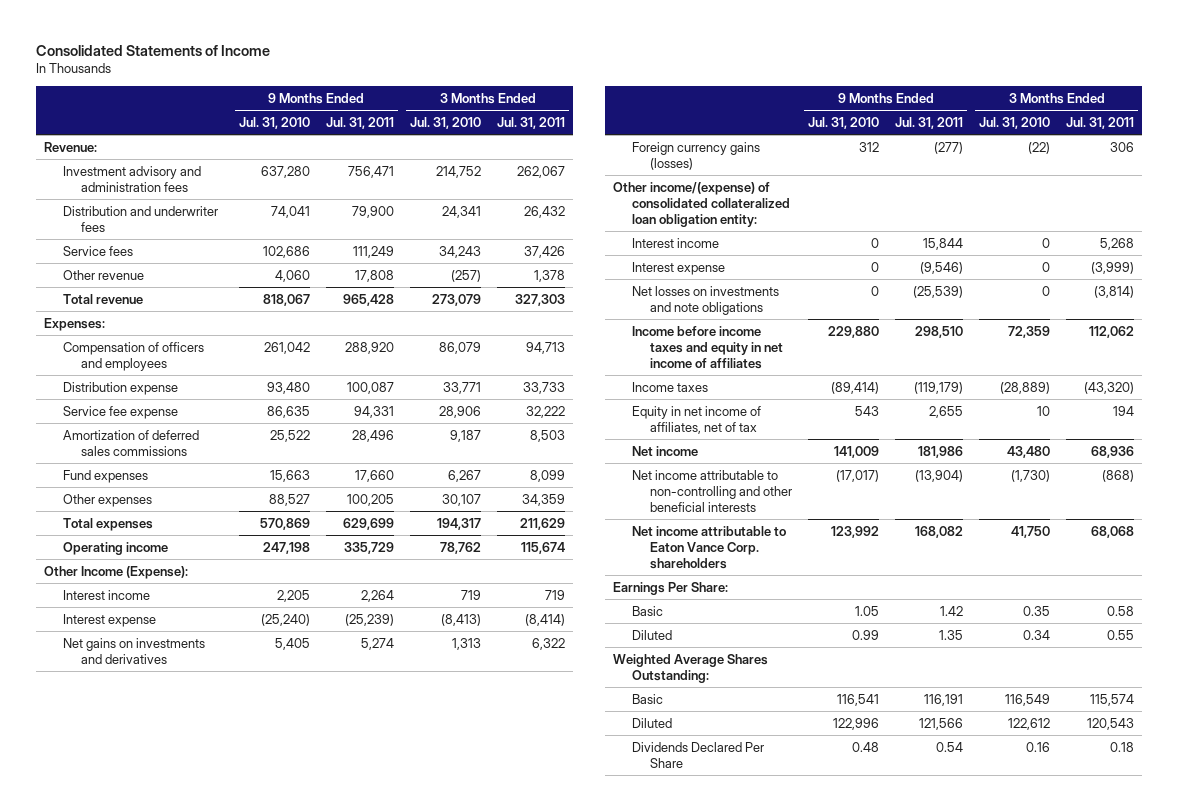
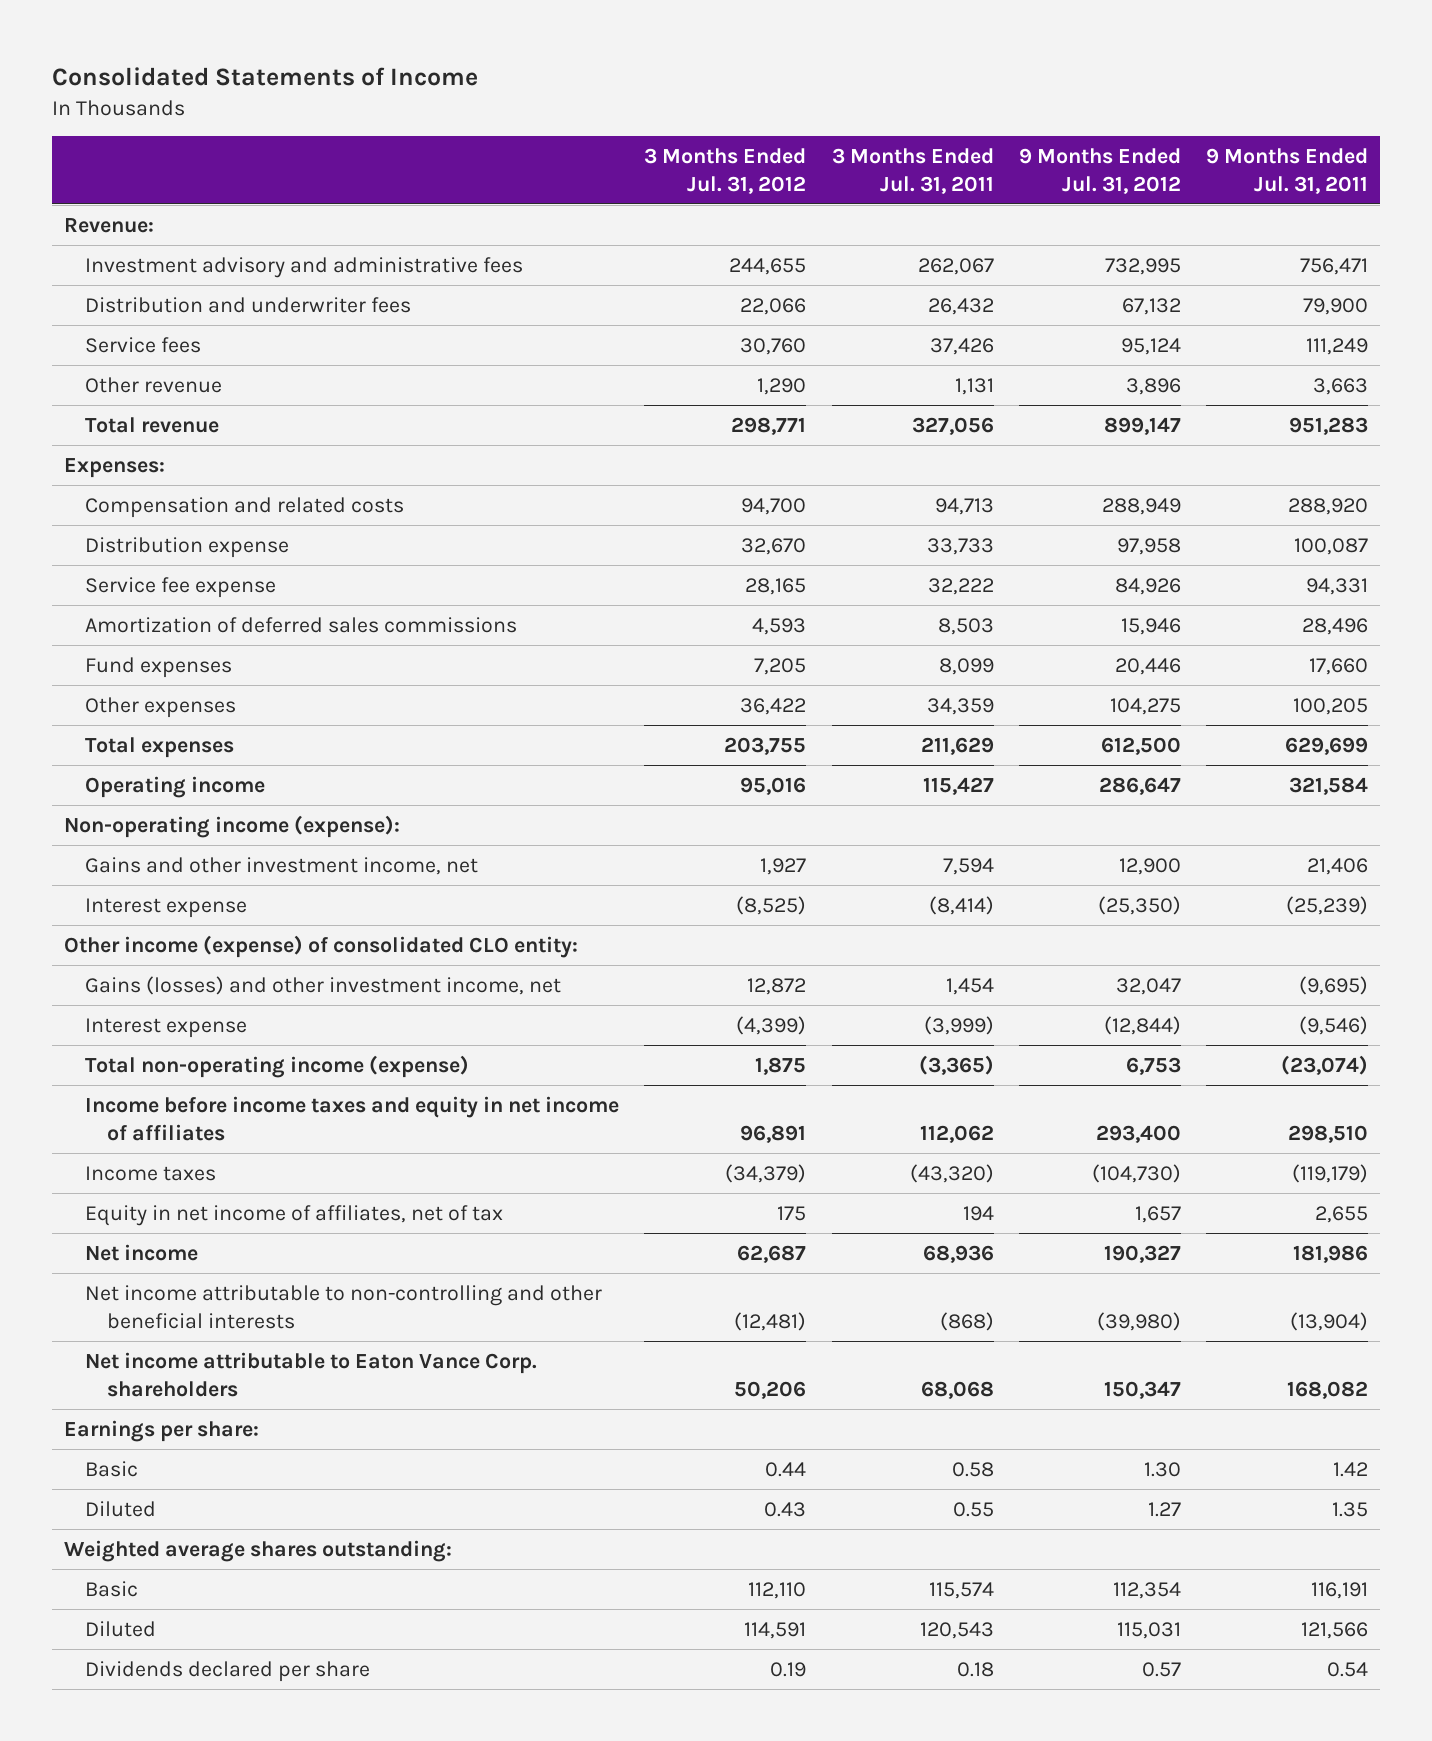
[238,116,310,129] Jul. 31, 2010 -> none
[410,116,482,129] Jul. 31, 2010 -> none
none -> [644,148,807,195] 3 Months Ended Jul. 31, 2012
none -> [1018,148,1181,195] 9 Months Ended Jul. 31, 2012
[62,165,201,192] Investment advisory and administration fees -> [85,256,524,278] Investment advisory and administrative fees
[355,269,395,282] 17,808 -> [1312,377,1368,395] 3,663
[534,269,566,282] 1,378 -> [954,377,994,395] 1,131
[343,293,395,306] 965,428 -> [1288,416,1368,435] 951,283
[515,293,566,306] 327,303 -> [911,416,994,435] 327,056
[62,341,204,371] Compensation of officers and employees -> [85,496,405,518] Compensation and related costs
[62,589,150,600] Interest income -> none
[344,541,395,554] 335,729 -> [1288,776,1368,795] 321,584
[521,541,566,554] 115,674 -> [922,776,994,795] 115,427
[44,565,189,579] Other Income (Expense): -> [64,814,401,838] Non-operating income (expense):
none -> [85,856,479,875] Gains and other investment income, net
[62,637,205,664] Net gains on investments and derivatives -> none
[631,141,760,170] Foreign currency gains (losses) -> none
[631,237,719,248] Interest income -> none
[613,181,790,227] Other income/(expense) of consolidated collateralized loan obligation entity: -> [64,934,579,958] Other income (expense) of consolidated CLO entity:
none -> [85,975,562,995] Gains (losses) and other investment income, net
[631,285,779,315] Net losses on investments and note obligations -> none
none -> [85,1054,470,1078] Total non-operating income (expense)
[613,581,729,595] Earnings Per Share: -> [64,1419,260,1442] Earnings per share:
[613,653,769,683] Weighted Average Shares Outstanding: -> [64,1539,453,1562] Weighted average shares outstanding:
[631,741,764,768] Dividends Declared Per Share -> [85,1660,371,1682] Dividends declared per share

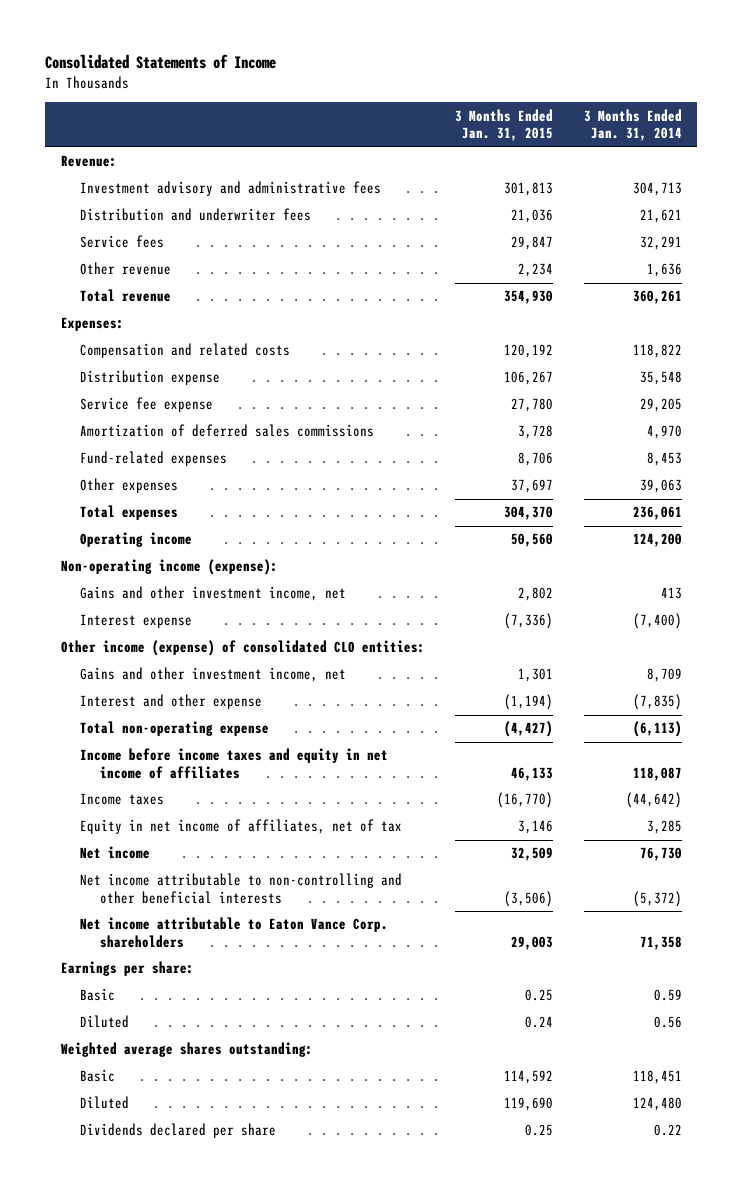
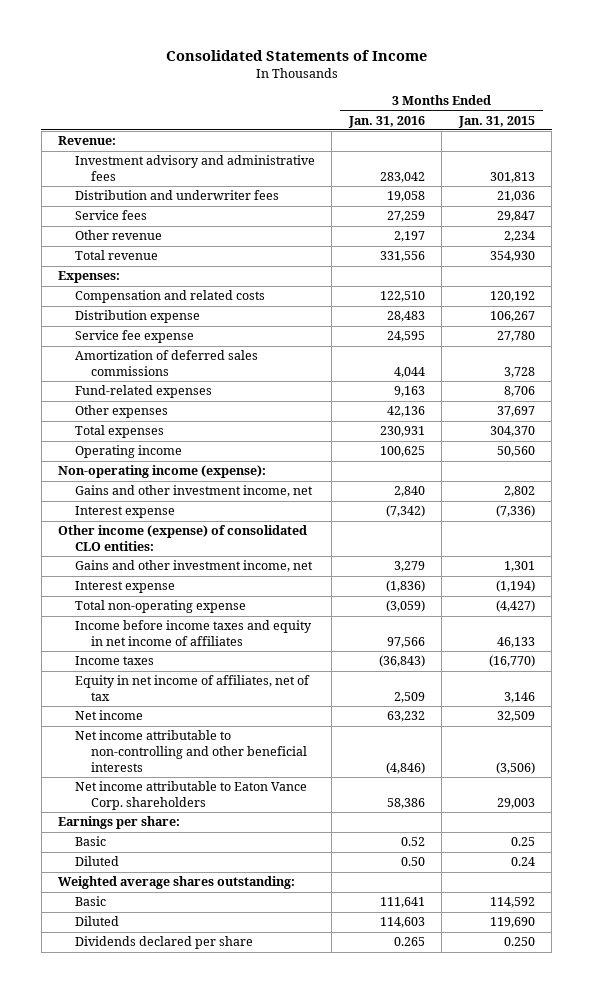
[584,108,683,142] 3 Months Ended Jan. 31, 2014 -> none
none -> [347,115,425,128] Jan. 31, 2016
[80,694,263,710] Interest and other expense -> [74,581,175,594] Interest expense
[525,1124,554,1137] 0.25 -> [503,937,535,947] 0.250

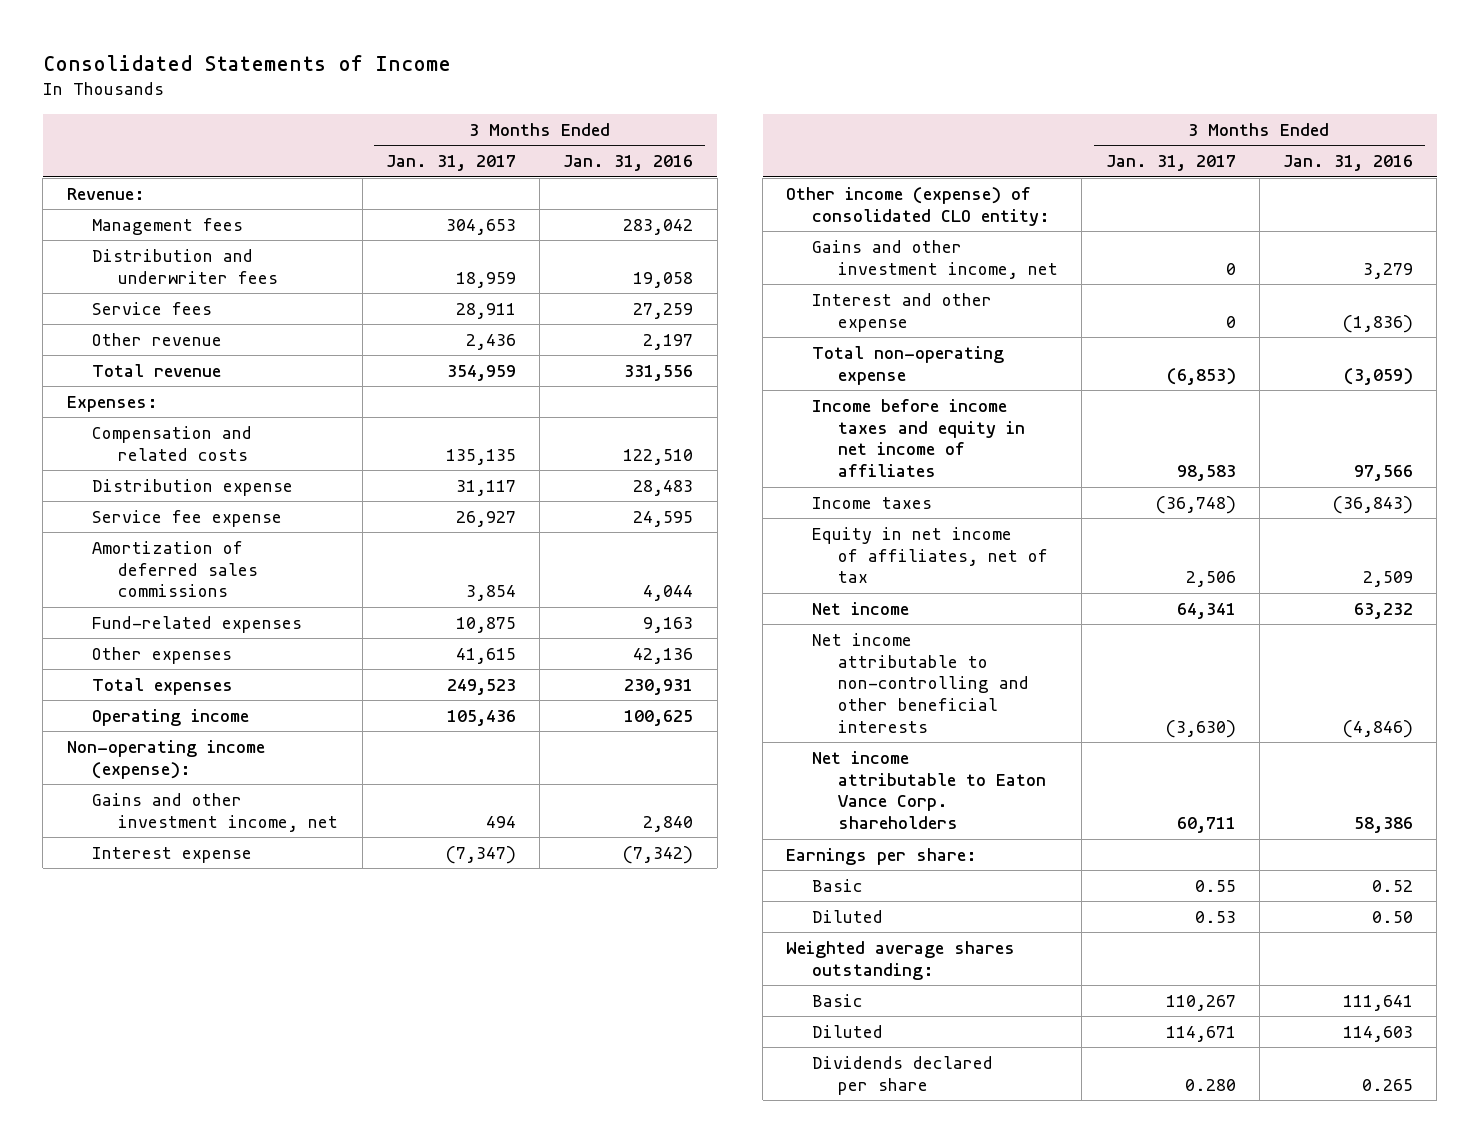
[457,115,535,128] Jan. 31, 2015 -> none
none -> [385,155,516,172] Jan. 31, 2017
[74,155,315,182] Investment advisory and administrative fees -> [92,218,244,236] Management fees
[58,525,308,552] Other income (expense) of consolidated CLO entities: -> [786,187,1051,226] Other income (expense) of consolidated CLO entity:
[74,581,175,594] Interest expense -> [812,293,993,332] Interest and other expense

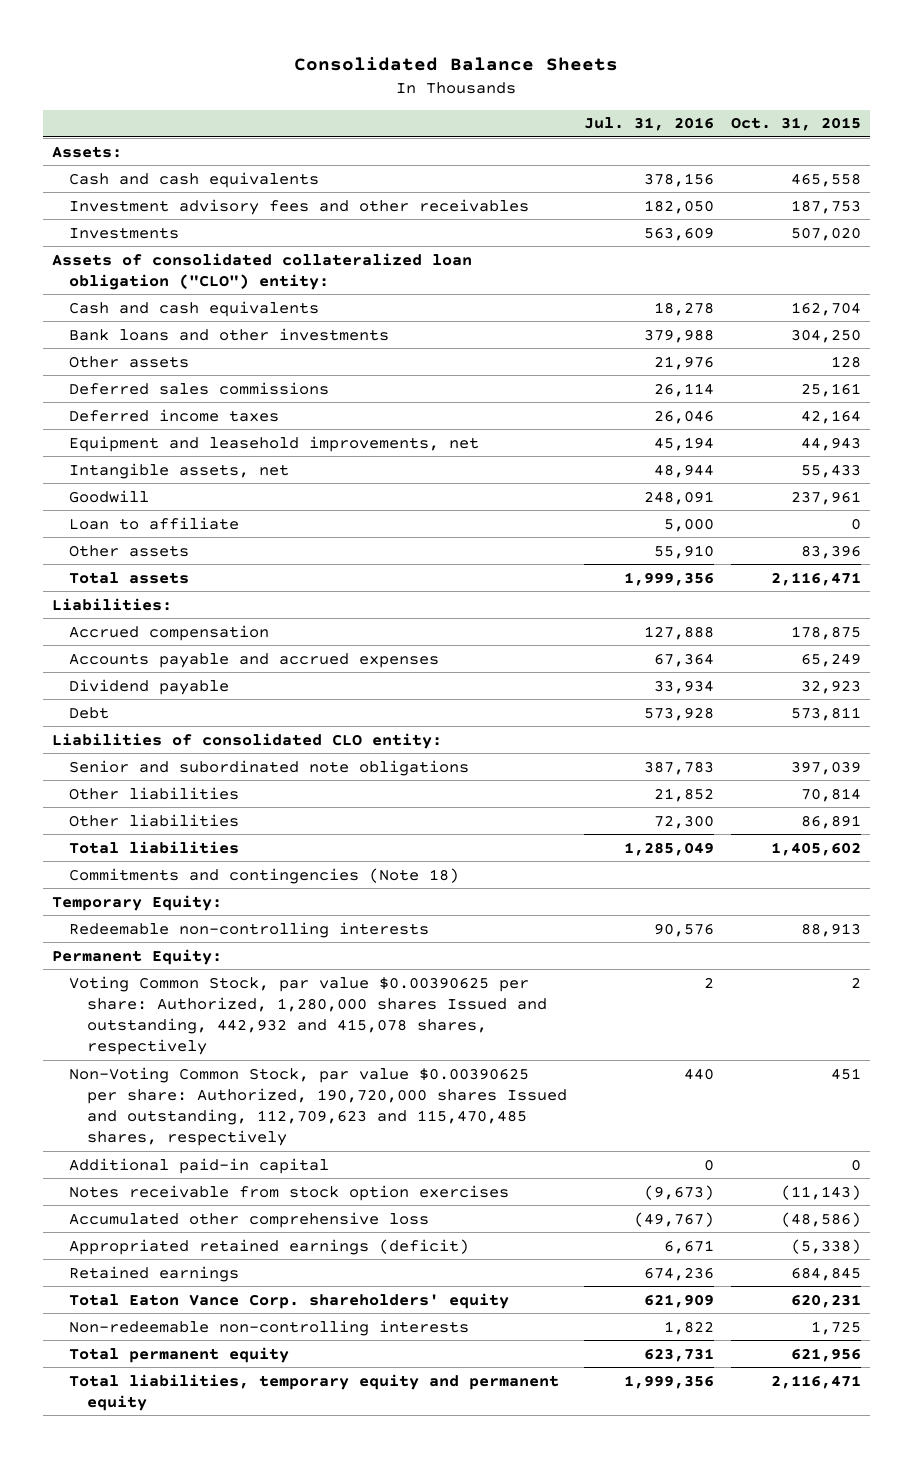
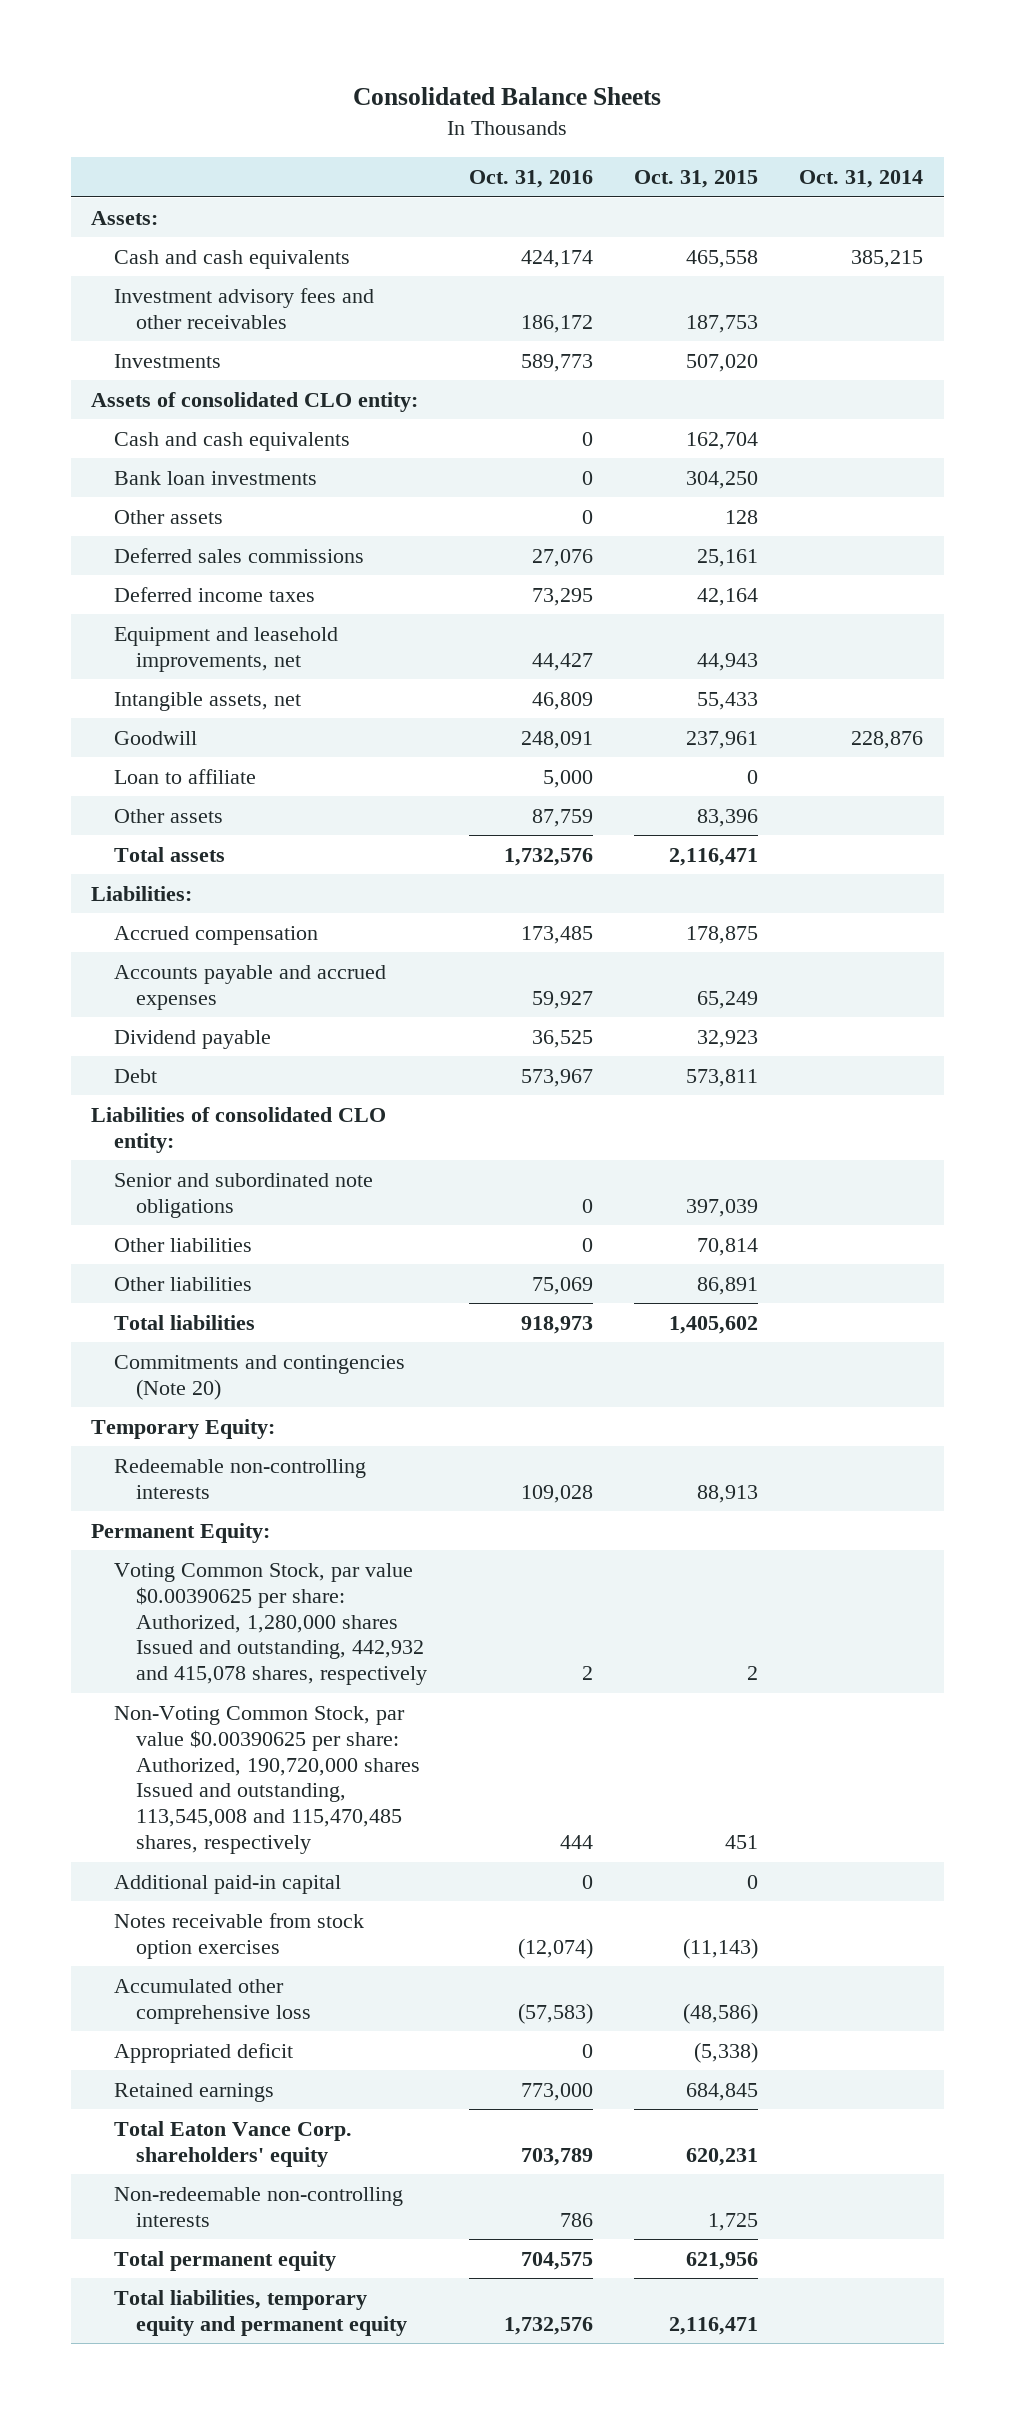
[584,117,715,132] Jul. 31, 2016 -> none
none -> [468,170,593,189] Oct. 31, 2016
none -> [798,170,923,189] Oct. 31, 2014
[51,252,472,290] Assets of consolidated collateralized loan obligation ("CLO") entity: -> [91,391,419,412] Assets of consolidated CLO entity:
[69,327,390,341] Bank loans and other investments -> [113,470,317,485] Bank loan investments
[69,867,460,884] Commitments and contingencies (Note 18) -> [113,1354,405,1400] Commitments and contingencies (Note 20)
[69,1066,568,1146] Non-Voting Common Stock, par value $0.00390625 per share: Authorized, 190,720,000 shares Issued and outstanding, 112,709,623 and 115,470,485 shares, respectively -> [113,1705,421,1855] Non-Voting Common Stock, par value $0.00390625 per share: Authorized, 190,720,000 shares Issued and outstanding, 113,545,008 and 115,470,485 shares, respectively
[69,1238,470,1255] Appropriated retained earnings (deficit) -> [113,2042,293,2063] Appropriated deficit

